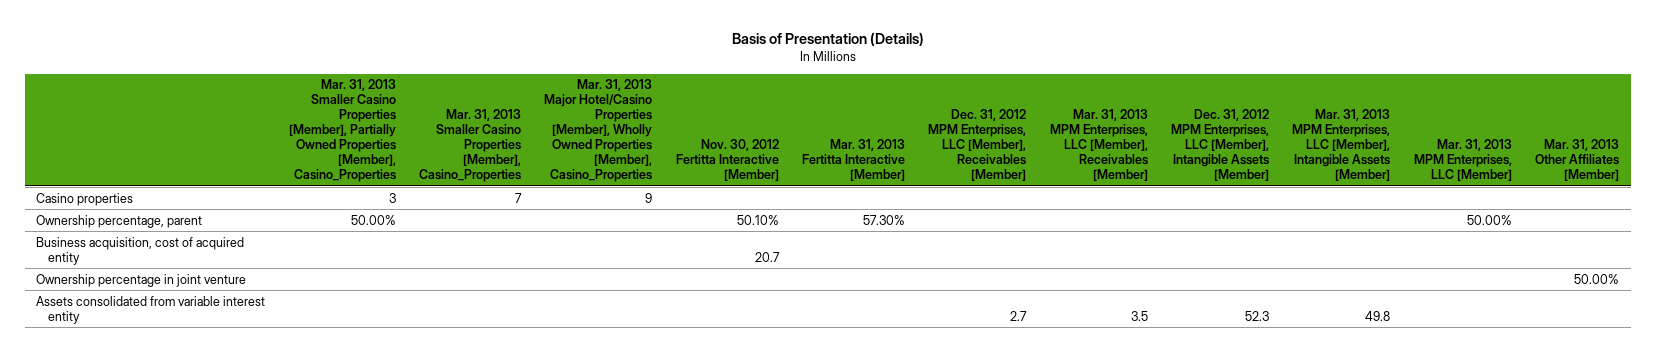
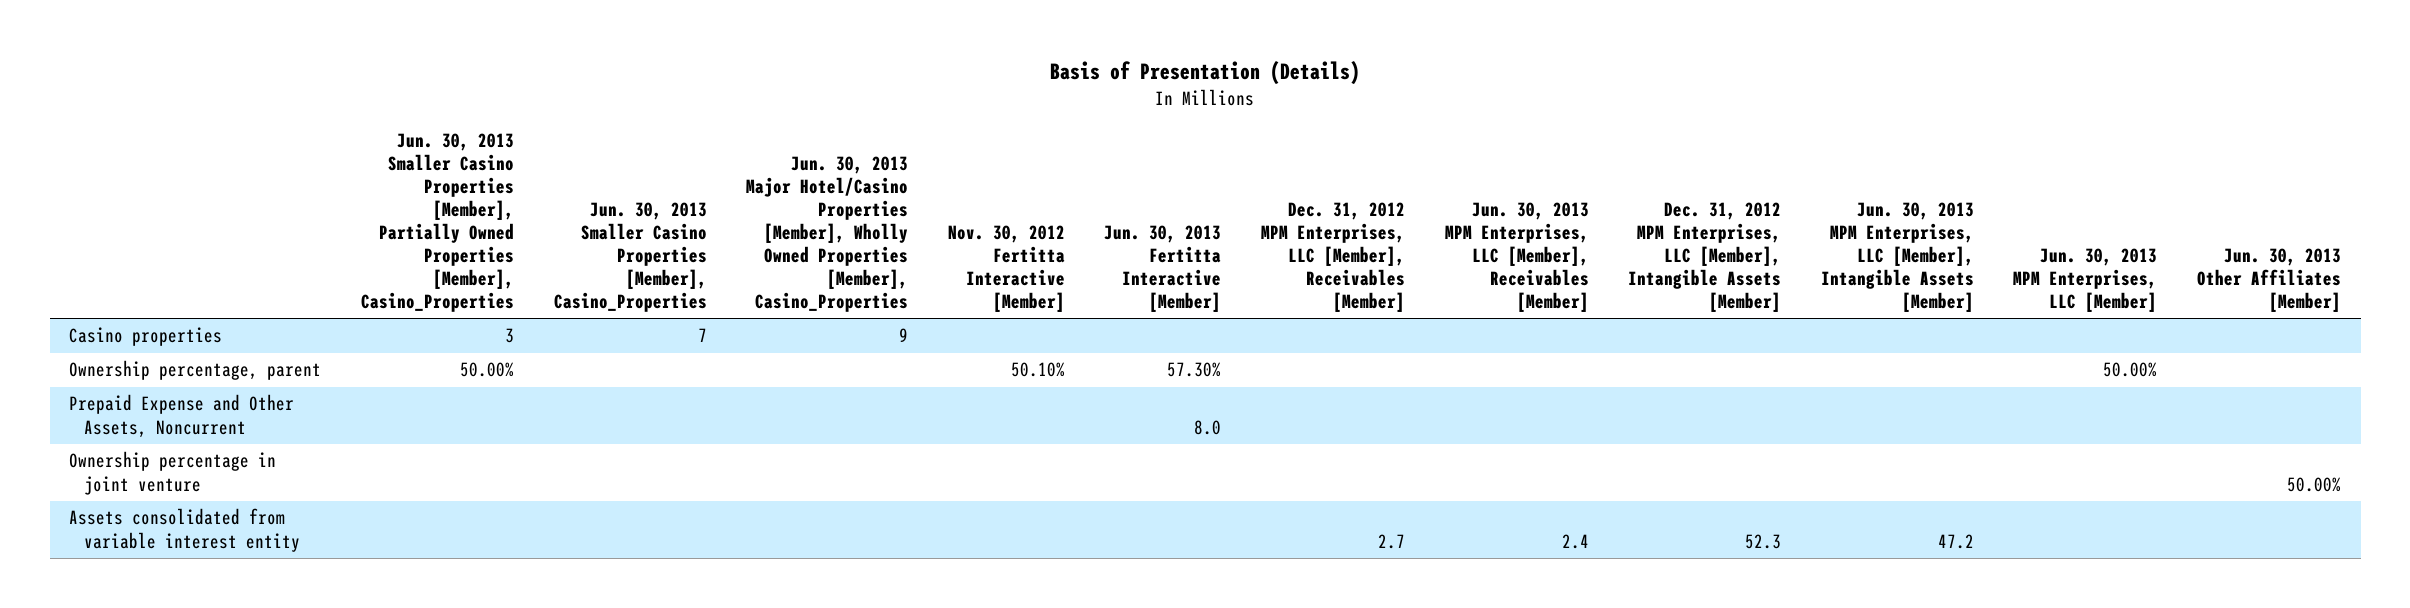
[288,79,396,183] Mar. 31, 2013 Smaller Casino Properties [Member], Partially Owned Properties [Member], Casino_Properties -> none
[418,109,521,183] Mar. 31, 2013 Smaller Casino Properties [Member], Casino_Properties -> none
[544,79,653,183] Mar. 31, 2013 Major Hotel/Casino Properties [Member], Wholly Owned Properties [Member], Casino_Properties -> none
[801,139,905,182] Mar. 31, 2013 Fertitta Interactive [Member] -> none
[1049,109,1148,182] Mar. 31, 2013 MPM Enterprises, LLC [Member], Receivables [Member] -> none
[1292,109,1391,182] Mar. 31, 2013 MPM Enterprises, LLC [Member], Intangible Assets [Member] -> none
[1413,139,1512,182] Mar. 31, 2013 MPM Enterprises, LLC [Member] -> none
[1534,139,1619,182] Mar. 31, 2013 Other Affiliates [Member] -> none
none -> [360,132,514,313] Jun. 30, 2013 Smaller Casino Properties [Member], Partially Owned Properties [Member], Casino_Properties
none -> [553,202,707,313] Jun. 30, 2013 Smaller Casino Properties [Member], Casino_Properties
none -> [746,156,909,313] Jun. 30, 2013 Major Hotel/Casino Properties [Member], Wholly Owned Properties [Member], Casino_Properties
none -> [1104,225,1222,313] Jun. 30, 2013 Fertitta Interactive [Member]
none -> [1444,202,1589,313] Jun. 30, 2013 MPM Enterprises, LLC [Member], Receivables [Member]
none -> [1820,202,1974,313] Jun. 30, 2013 MPM Enterprises, LLC [Member], Intangible Assets [Member]
none -> [2013,248,2158,313] Jun. 30, 2013 MPM Enterprises, LLC [Member]
none -> [2197,248,2342,313] Jun. 30, 2013 Other Affiliates [Member]
[36,236,245,265] Business acquisition, cost of acquired entity -> none
none -> [69,394,295,438] Prepaid Expense and Other Assets, Noncurrent

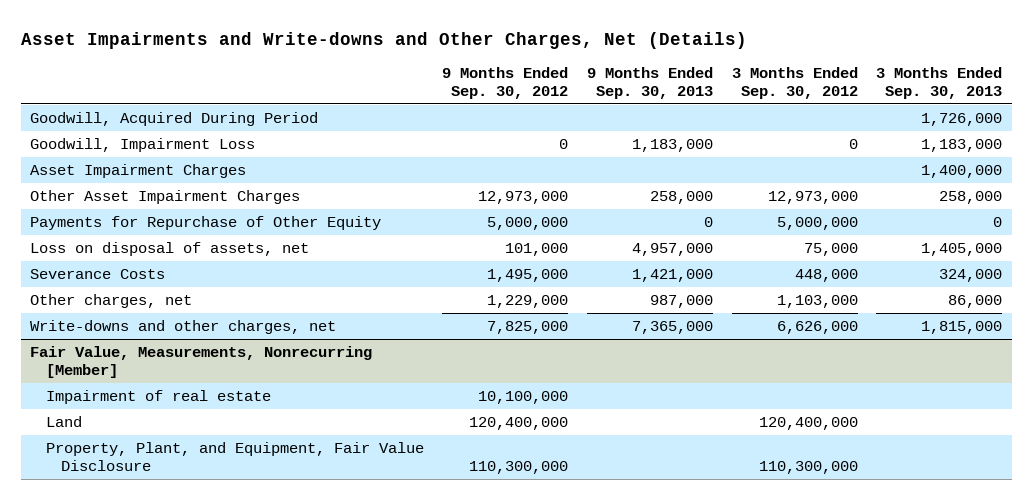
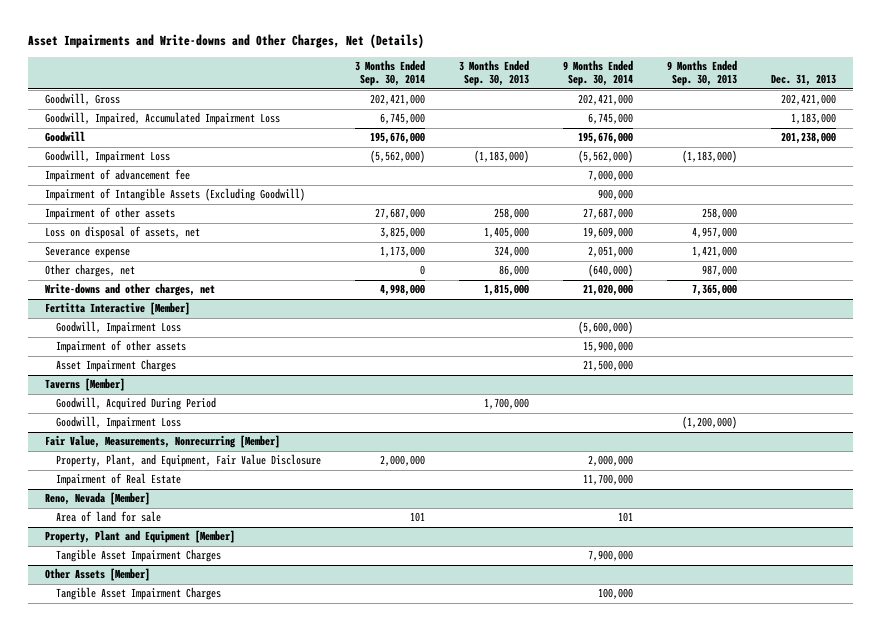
[442,66,569,100] 9 Months Ended Sep. 30, 2012 -> none
[731,66,858,100] 3 Months Ended Sep. 30, 2012 -> none
none -> [355,60,426,87] 3 Months Ended Sep. 30, 2014
none -> [563,60,634,87] 9 Months Ended Sep. 30, 2014
none -> [770,74,836,87] Dec. 31, 2013
[30,111,319,126] Goodwill, Acquired During Period -> none
[30,163,247,178] Asset Impairment Charges -> none
[30,215,382,230] Payments for Repurchase of Other Equity -> none
none -> [44,93,120,106] Goodwill, Gross
none -> [44,112,280,126] Goodwill, Impaired, Accumulated Impairment Loss
none -> [44,131,85,143] Goodwill
[631,138,713,152] 1,183,000 -> [681,150,737,164] (1,183,000)
[921,138,1003,152] 1,183,000 -> [474,150,530,164] (1,183,000)
none -> [44,169,190,183] Impairment of advancement fee
none -> [44,188,305,202] Impairment of Intangible Assets (Excluding Goodwill)
[30,189,301,204] Other Asset Impairment Charges -> [44,207,175,221] Impairment of other assets
[30,268,166,279] Severance Costs -> [44,246,130,259] Severance expense
none -> [44,302,190,316] Fertitta Interactive [Member]
none -> [56,321,182,335] Goodwill, Impairment Loss
none -> [56,340,187,354] Impairment of other assets
none -> [56,359,177,373] Asset Impairment Charges
none -> [44,378,125,392] Taverns [Member]
none -> [56,397,217,411] Goodwill, Acquired During Period
none -> [56,416,182,430] Goodwill, Impairment Loss
[45,389,271,404] Impairment of real estate -> none
[45,415,82,427] Land -> none
none -> [56,473,182,487] Impairment of Real Estate
none -> [44,492,150,506] Reno, Nevada [Member]
none -> [56,511,162,523] Area of land for sale
none -> [44,530,235,544] Property, Plant and Equipment [Member]
none -> [56,549,222,563] Tangible Asset Impairment Charges
none -> [44,568,150,582] Other Assets [Member]
none -> [56,587,222,601] Tangible Asset Impairment Charges

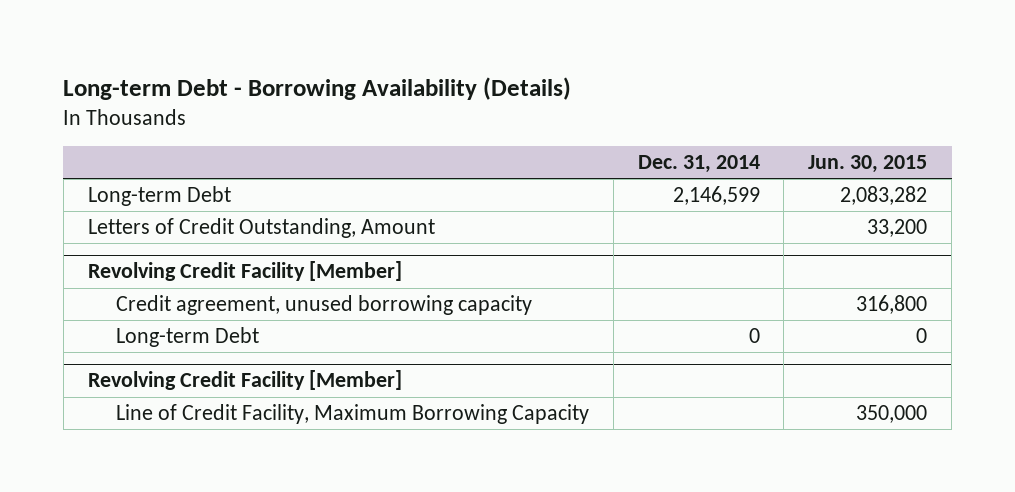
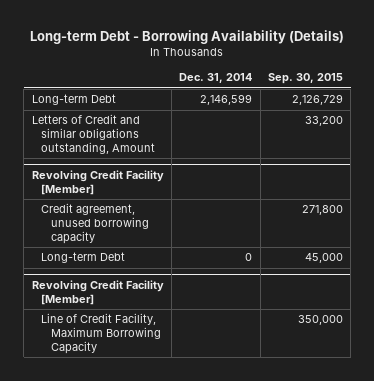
[808,155,928,174] Jun. 30, 2015 -> none
none -> [267,73,343,85] Sep. 30, 2015
[87,217,435,238] Letters of Credit Outstanding, Amount -> [31,114,156,155] Letters of Credit and similar obligations outstanding, Amount

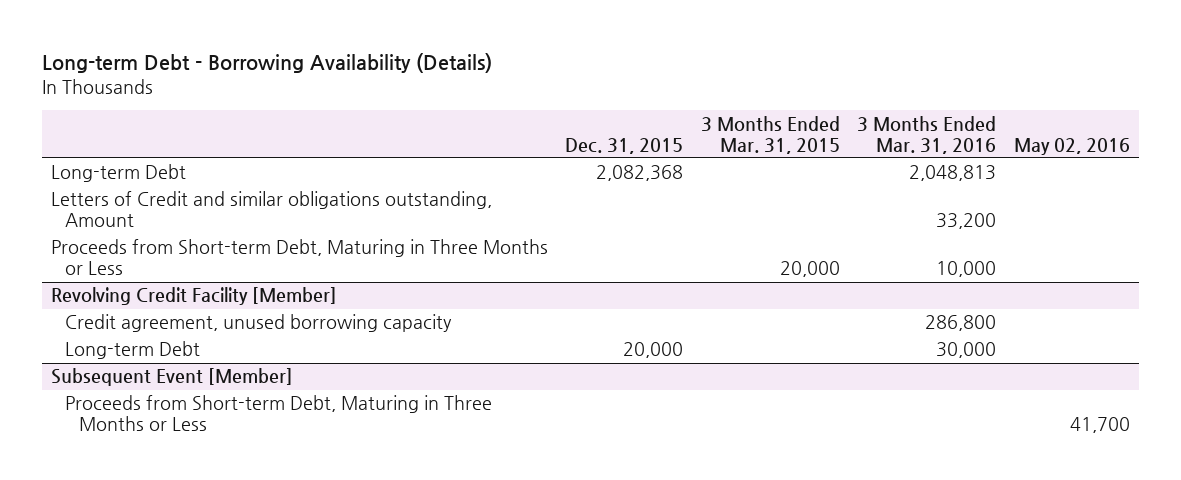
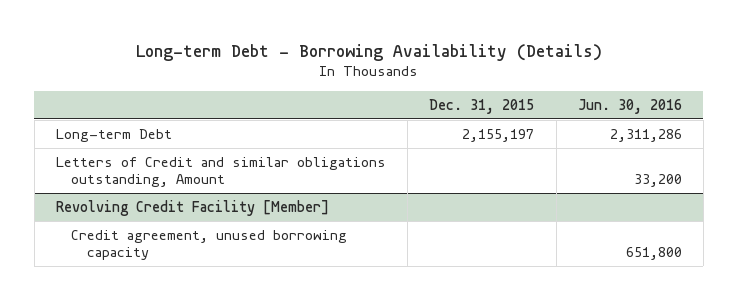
[700,115,840,154] 3 Months Ended Mar. 31, 2015 -> none
[857,115,997,154] 3 Months Ended Mar. 31, 2016 -> none
[1013,137,1130,155] May 02, 2016 -> none
none -> [577,98,682,114] Jun. 30, 2016
[596,165,684,182] 2,082,368 -> [462,128,535,142] 2,155,197
[50,239,548,276] Proceeds from Short-term Debt, Maturing in Three Months or Less -> none
[64,341,200,360] Long-term Debt -> none
[50,368,293,387] Subsequent Event [Member] -> none
[64,395,492,432] Proceeds from Short-term Debt, Maturing in Three Months or Less -> none

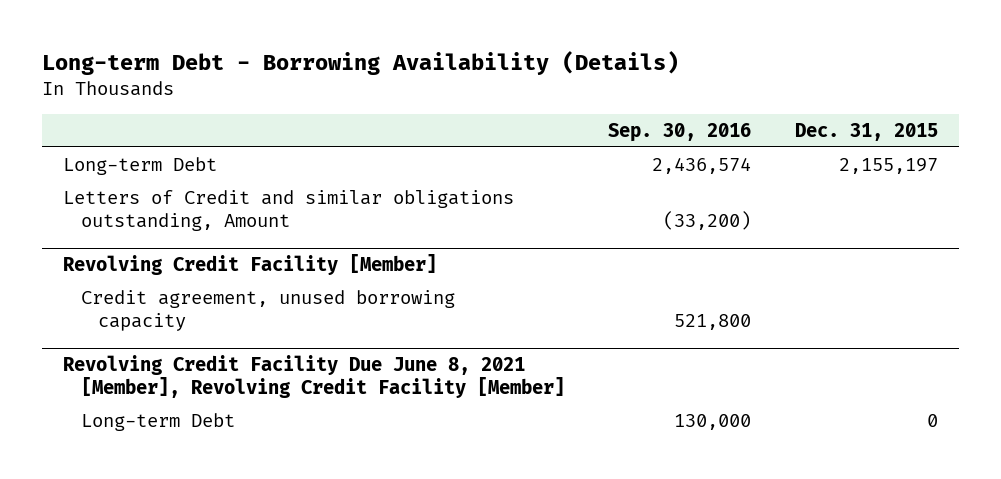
[577,98,682,114] Jun. 30, 2016 -> none
none -> [608,122,752,142] Sep. 30, 2016
none -> [63,355,565,399] Revolving Credit Facility Due June 8, 2021 [Member], Revolving Credit Facility [Member]
none -> [80,412,235,431] Long-term Debt

